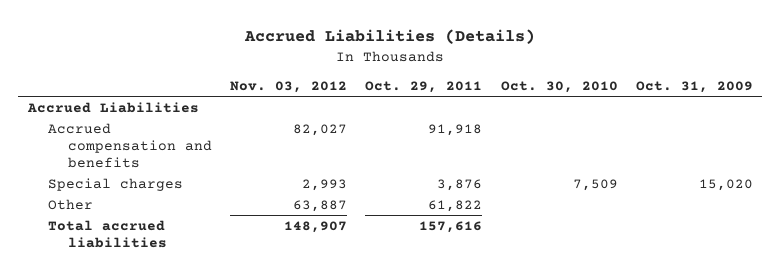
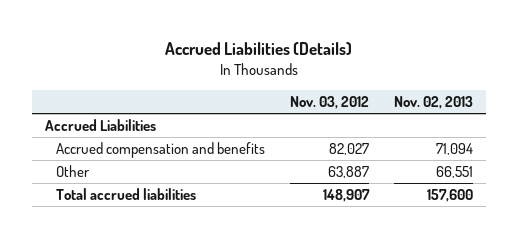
[365,81,483,94] Oct. 29, 2011 -> none
[500,81,618,94] Oct. 30, 2010 -> none
[636,81,754,94] Oct. 31, 2009 -> none
none -> [394,95,474,109] Nov. 02, 2013
[47,177,183,191] Special charges -> none

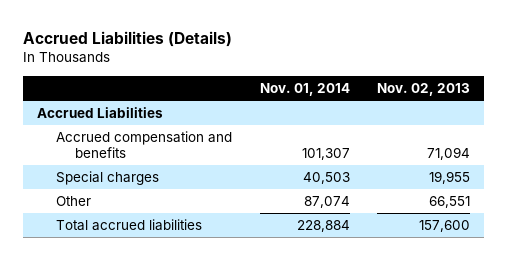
[290,95,370,109] Nov. 03, 2012 -> none
none -> [259,83,350,97] Nov. 01, 2014
none -> [56,171,160,186] Special charges

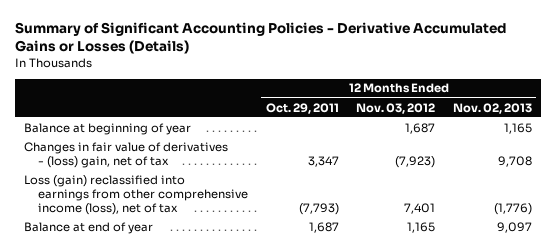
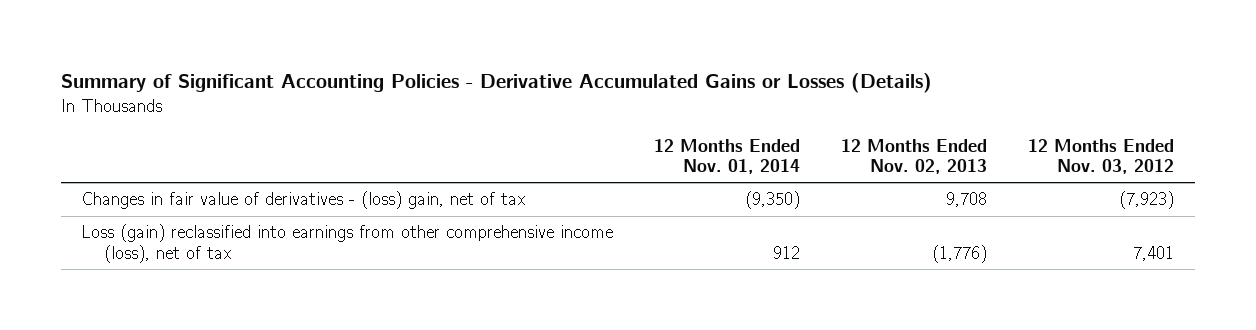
[265,102,339,114] Oct. 29, 2011 -> none
none -> [654,138,801,175] 12 Months Ended Nov. 01, 2014
[24,122,192,135] Balance at beginning of year -> none
[24,221,154,234] Balance at end of year -> none

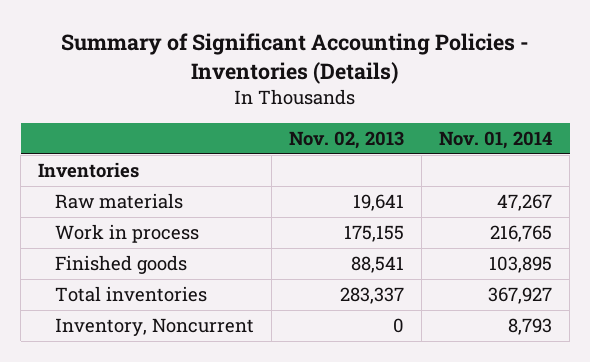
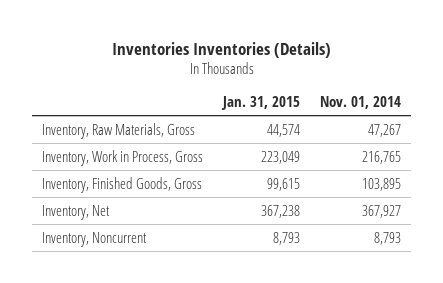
[61,32,530,84] Summary of Significant Accounting Policies - Inventories (Details) -> [111,41,331,58] Inventories Inventories (Details)
[289,131,405,150] Nov. 02, 2013 -> none
none -> [221,95,301,110] Jan. 31, 2015
[38,162,140,179] Inventories -> none
[55,193,184,210] Raw materials -> [42,122,196,139] Inventory, Raw Materials, Gross
[55,224,200,244] Work in process -> [42,149,204,166] Inventory, Work in Process, Gross
[55,255,188,275] Finished goods -> [42,176,203,193] Inventory, Finished Goods, Gross
[55,286,208,303] Total inventories -> [42,204,111,220] Inventory, Net

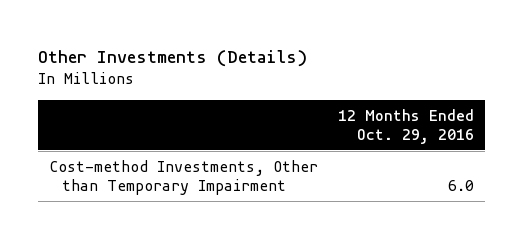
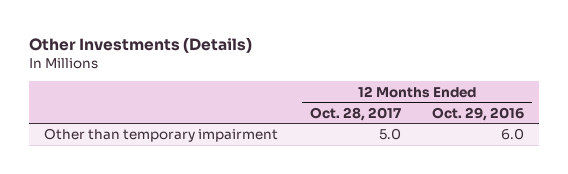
none -> [309,106,401,121] Oct. 28, 2017
[48,159,318,195] Cost-method Investments, Other than Temporary Impairment -> [44,128,279,143] Other than temporary impairment

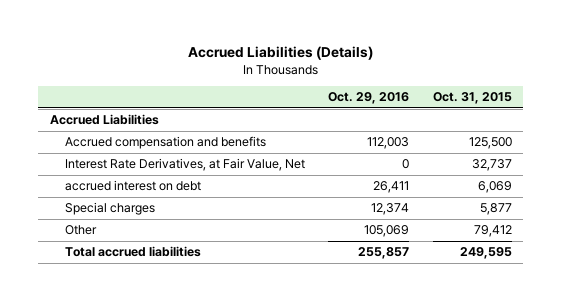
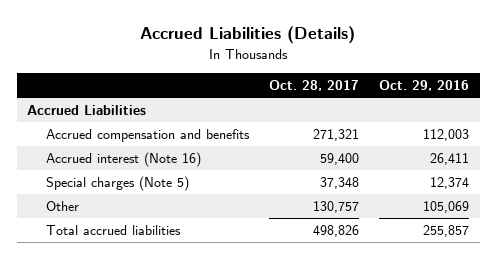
[432,92,512,105] Oct. 31, 2015 -> none
none -> [269,79,360,91] Oct. 28, 2017
[65,158,306,172] Interest Rate Derivatives, at Fair Value, Net -> none
[65,180,202,192] accrued interest on debt -> [46,152,202,168] Accrued interest (Note 16)
[65,202,156,216] Special charges -> [46,176,190,192] Special charges (Note 5)

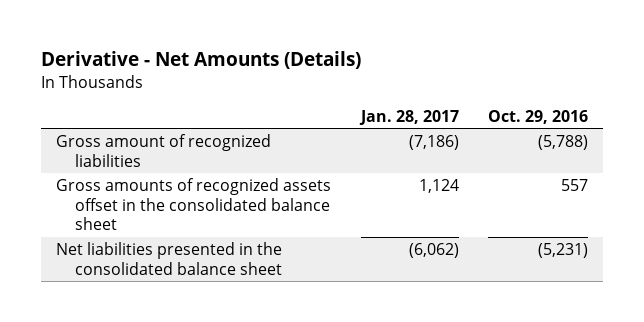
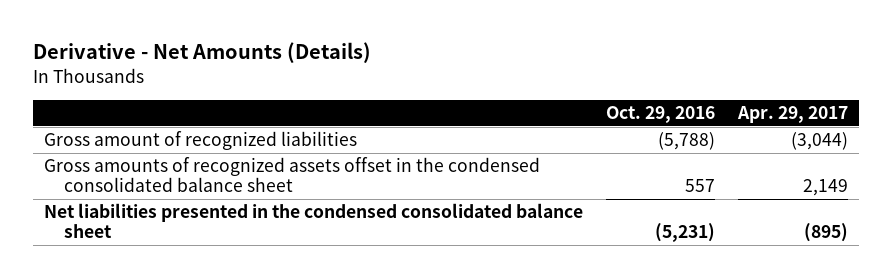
[358,109,459,125] Jan. 28, 2017 -> none
none -> [736,106,848,124] Apr. 29, 2017
[56,177,332,231] Gross amounts of recognized assets offset in the consolidated balance sheet -> [44,157,541,193] Gross amounts of recognized assets offset in the condensed consolidated balance sheet
[56,241,283,275] Net liabilities presented in the consolidated balance sheet -> [44,203,584,239] Net liabilities presented in the condensed consolidated balance sheet

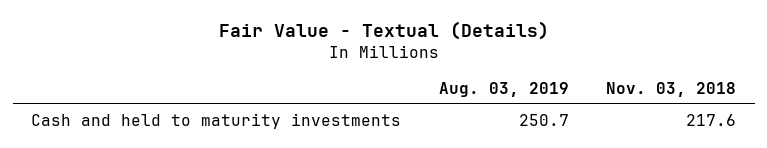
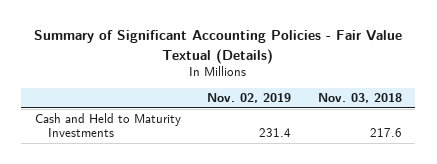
[218,20,549,40] Fair Value - Textual (Details) -> [34,30,403,64] Summary of Significant Accounting Policies - Fair Value Textual (Details)
[438,82,569,98] Aug. 03, 2019 -> none
none -> [207,93,292,104] Nov. 02, 2019
[31,112,402,129] Cash and held to maturity investments -> [34,112,181,138] Cash and Held to Maturity Investments

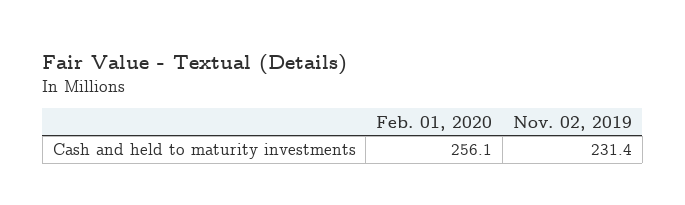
[34,30,403,64] Summary of Significant Accounting Policies - Fair Value Textual (Details) -> [42,53,348,75] Fair Value - Textual (Details)
[317,93,402,104] Nov. 03, 2018 -> none
none -> [376,115,493,131] Feb. 01, 2020
[34,112,181,138] Cash and Held to Maturity Investments -> [52,143,356,160] Cash and held to maturity investments

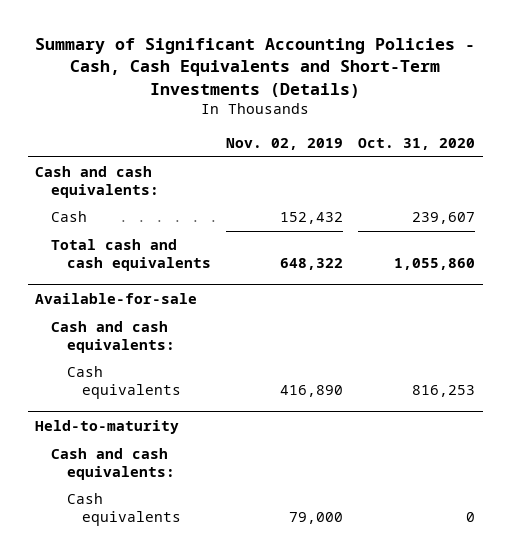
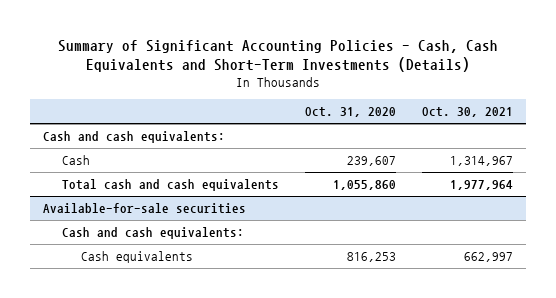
[225,137,343,150] Nov. 02, 2019 -> none
none -> [421,107,513,118] Oct. 30, 2021
[35,292,198,304] Available-for-sale -> [42,203,246,215] Available-for-sale securities
[35,419,180,434] Held-to-maturity -> none
[50,448,175,480] Cash and cash equivalents: -> none
[66,493,182,526] Cash equivalents -> none

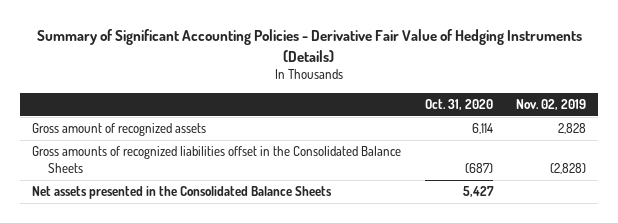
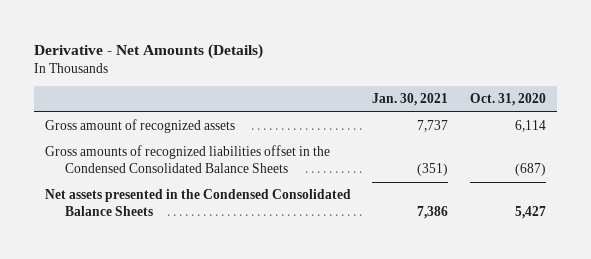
[37,28,583,62] Summary of Significant Accounting Policies - Derivative Fair Value of Hedging Instruments (Details) -> [34,43,264,59] Derivative - Net Amounts (Details)
[516,98,587,110] Nov. 02, 2019 -> none
none -> [372,93,449,107] Jan. 30, 2021
[32,146,402,174] Gross amounts of recognized liabilities offset in the Consolidated Balance Sheets -> [44,145,330,173] Gross amounts of recognized liabilities offset in the Condensed Consolidated Balance Sheets
[32,186,333,200] Net assets presented in the Consolidated Balance Sheets -> [44,189,351,216] Net assets presented in the Condensed Consolidated Balance Sheets

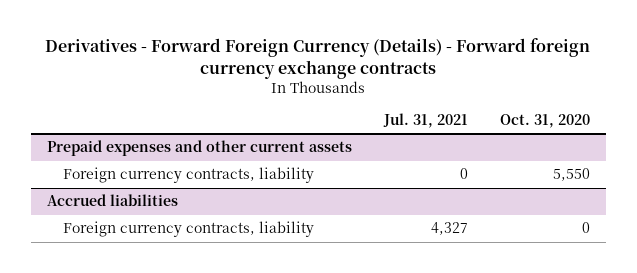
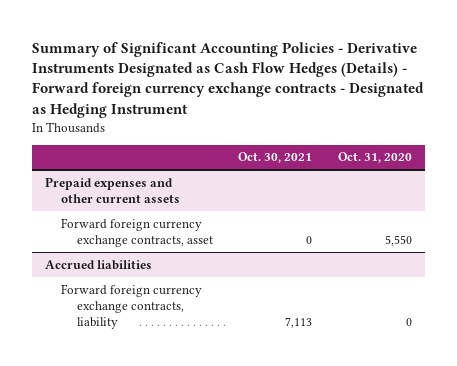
[45,38,591,79] Derivatives - Forward Foreign Currency (Details) - Forward foreign currency exchange contracts -> [32,41,425,118] Summary of Significant Accounting Policies - Derivative Instruments Designated as Cash Flow Hedges (Details) - Forward foreign currency exchange contracts - Designated as Hedging Instrument
[382,112,468,128] Jul. 31, 2021 -> none
none -> [238,152,313,164] Oct. 30, 2021
[62,167,314,184] Foreign currency contracts, liability -> [60,217,213,247] Forward foreign currency exchange contracts, asset
[62,221,314,238] Foreign currency contracts, liability -> [60,283,202,329] Forward foreign currency exchange contracts, liability

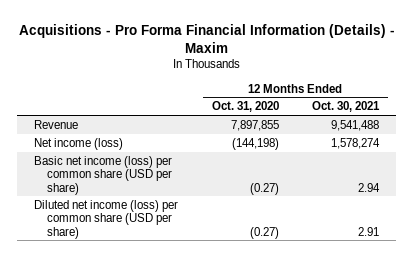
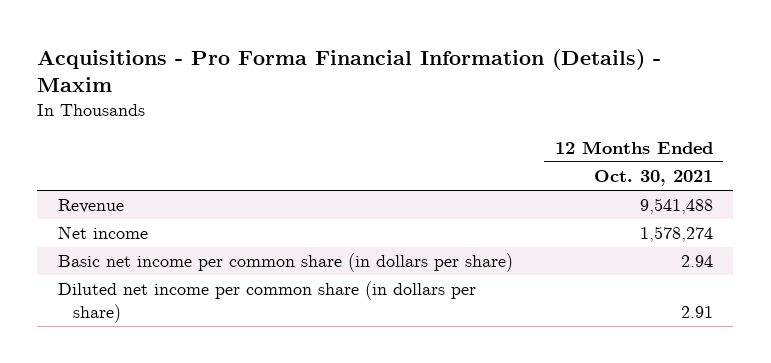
[211,101,279,113] Oct. 31, 2020 -> none
[33,137,123,150] Net income (loss) -> [58,226,149,240] Net income
[33,155,173,195] Basic net income (loss) per common share (USD per share) -> [58,253,514,273] Basic net income per common share (in dollars per share)
[33,199,178,239] Diluted net income (loss) per common share (USD per share) -> [58,281,477,324] Diluted net income per common share (in dollars per share)

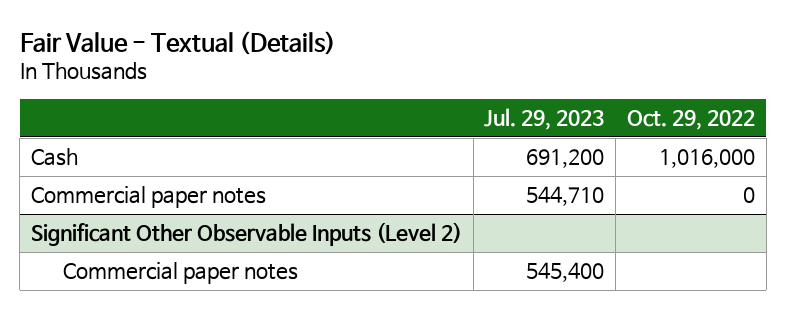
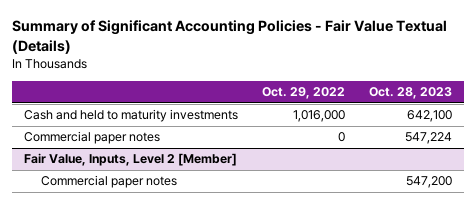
[19,30,336,55] Fair Value - Textual (Details) -> [11,20,447,54] Summary of Significant Accounting Policies - Fair Value Textual (Details)
[484,107,605,130] Jul. 29, 2023 -> none
none -> [368,87,452,100] Oct. 28, 2023
[30,148,78,167] Cash -> [23,109,238,123] Cash and held to maturity investments
[30,222,462,247] Significant Other Observable Inputs (Level 2) -> [23,153,237,167] Fair Value, Inputs, Level 2 [Member]

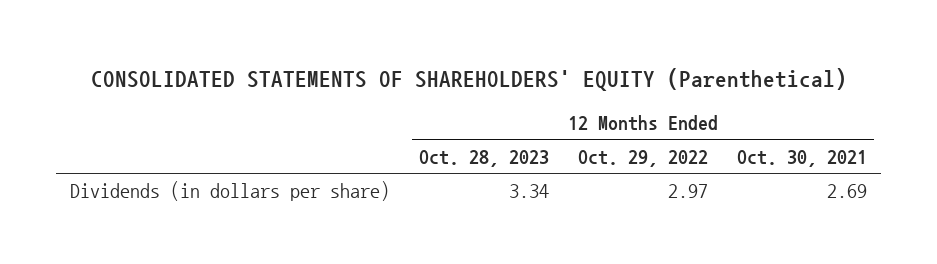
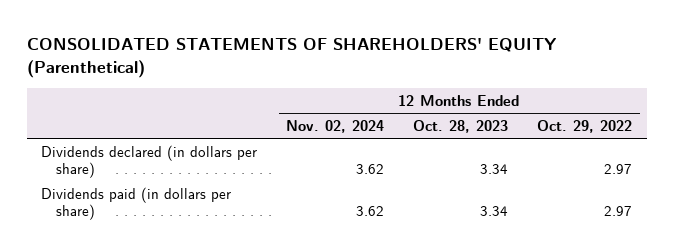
[736,149,867,167] Oct. 30, 2021 -> none
none -> [286,119,385,133] Nov. 02, 2024
none -> [41,144,258,179] Dividends declared (in dollars per share)
[70,181,391,202] Dividends (in dollars per share) -> [41,186,232,221] Dividends paid (in dollars per share)

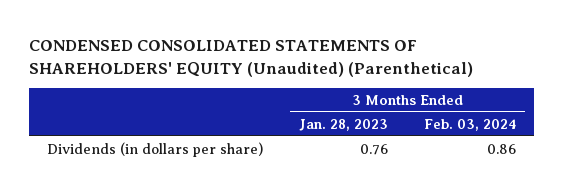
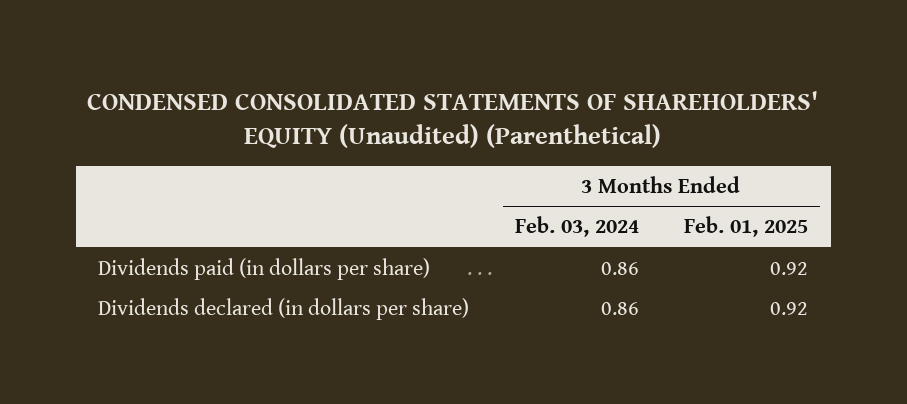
[299,118,389,131] Jan. 28, 2023 -> none
none -> [684,216,809,238] 3 Months Ended Feb. 01, 2025
[47,141,264,157] Dividends (in dollars per share) -> [98,257,431,280] Dividends paid (in dollars per share)
none -> [98,297,470,320] Dividends declared (in dollars per share)

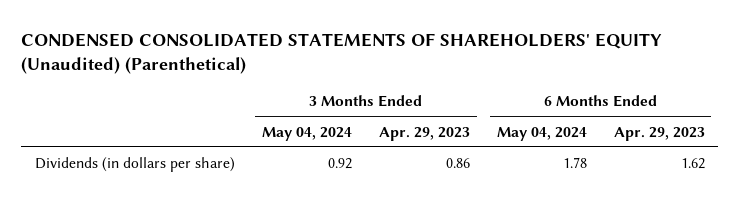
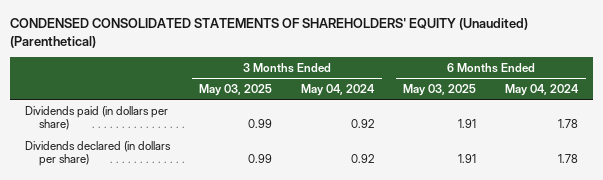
[378,126,470,141] Apr. 29, 2023 -> none
[613,126,705,141] Apr. 29, 2023 -> none
none -> [199,84,273,97] May 03, 2025
none -> [403,84,477,97] May 03, 2025
[34,157,235,173] Dividends (in dollars per share) -> [25,105,169,131] Dividends paid (in dollars per share)
none -> [25,140,172,167] Dividends declared (in dollars per share)

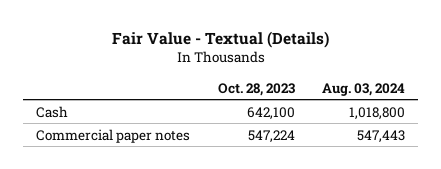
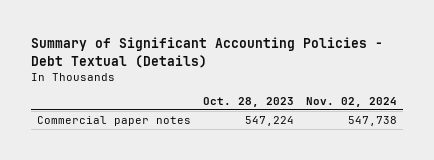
[111,31,329,49] Fair Value - Textual (Details) -> [30,37,383,68] Summary of Significant Accounting Policies - Debt Textual (Details)
[321,82,405,96] Aug. 03, 2024 -> none
none -> [306,96,398,107] Nov. 02, 2024
[36,105,69,118] Cash -> none

